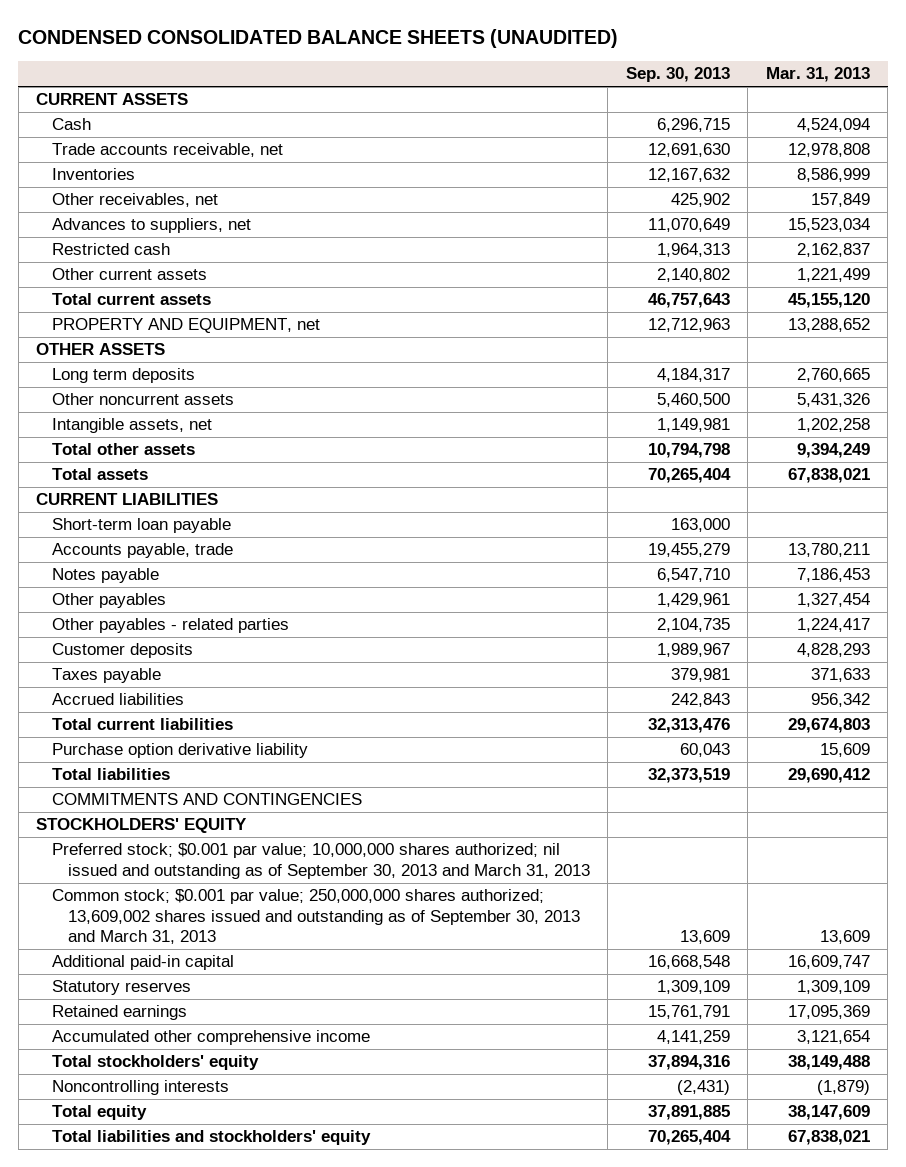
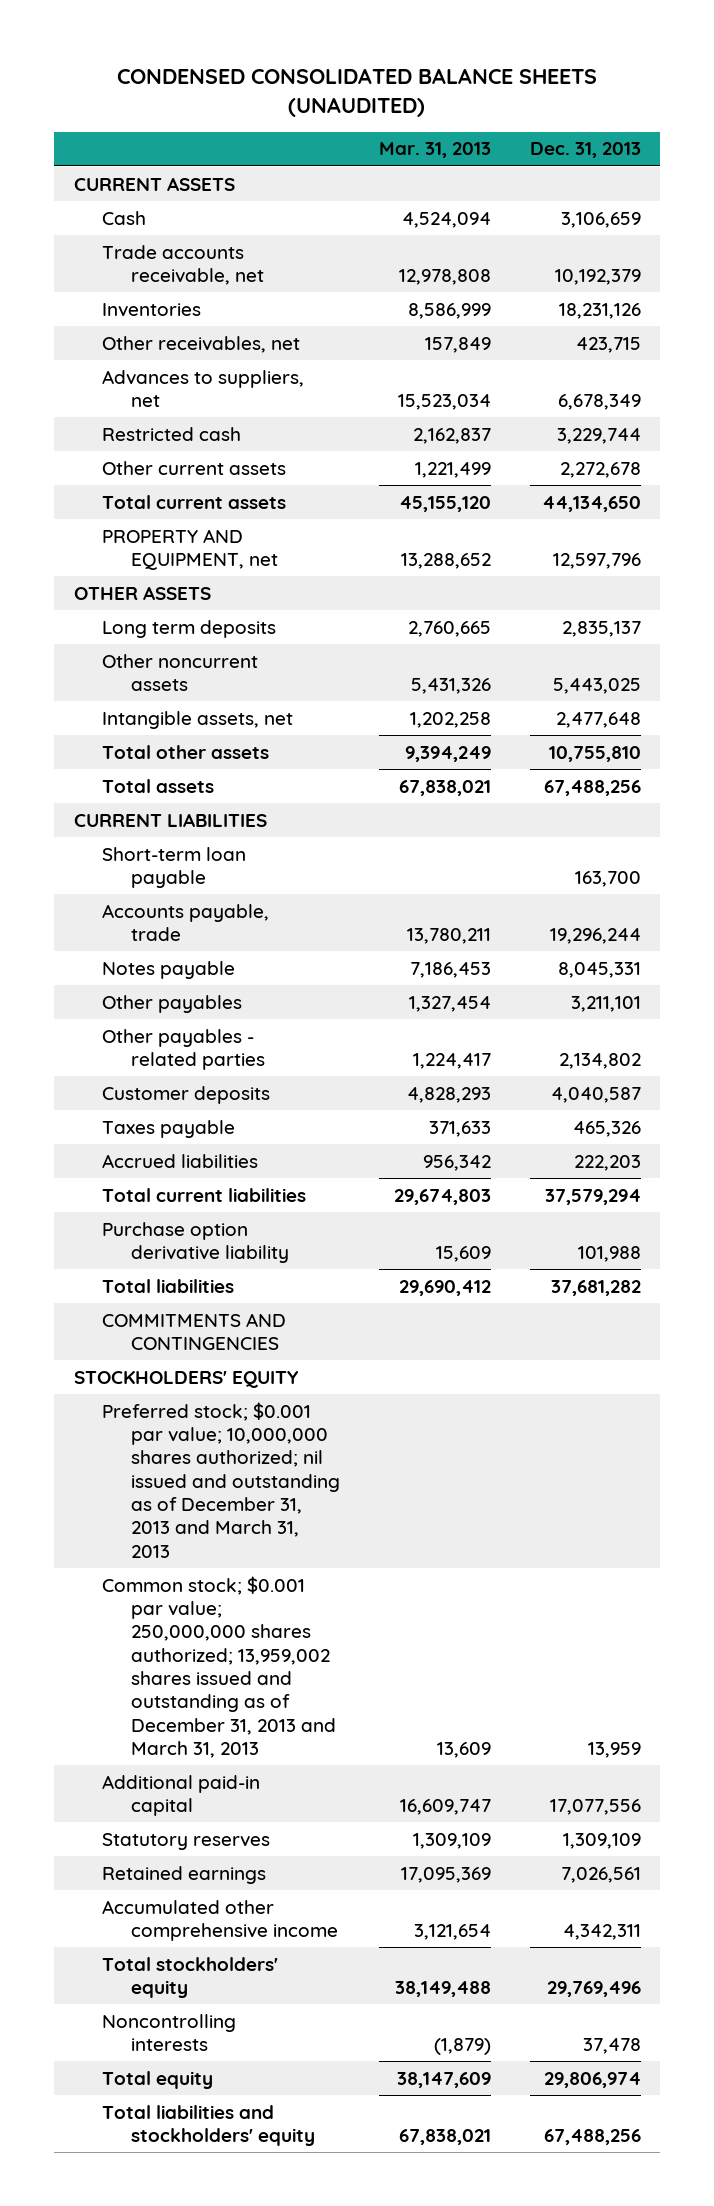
[625,67,730,83] Sep. 30, 2013 -> none
none -> [529,142,641,159] Dec. 31, 2013
[51,843,590,879] Preferred stock; $0.001 par value; 10,000,000 shares authorized; nil issued and outstanding as of September 30, 2013 and March 31, 2013 -> [102,1401,341,1558] Preferred stock; $0.001 par value; 10,000,000 shares authorized; nil issued and outstanding as of December 31, 2013 and March 31, 2013
[51,889,580,945] Common stock; $0.001 par value; 250,000,000 shares authorized; 13,609,002 shares issued and outstanding as of September 30, 2013 and March 31, 2013 -> [102,1575,337,1759] Common stock; $0.001 par value; 250,000,000 shares authorized; 13,959,002 shares issued and outstanding as of December 31, 2013 and March 31, 2013

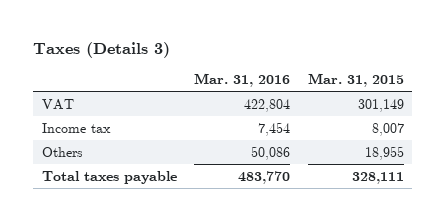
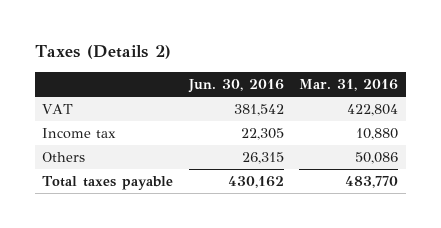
[33,42,171,59] Taxes (Details 3) -> [34,45,171,60] Taxes (Details 2)
[307,73,404,88] Mar. 31, 2015 -> none
none -> [187,79,284,94] Jun. 30, 2016
[258,121,291,136] 7,454 -> [356,128,399,141] 10,880

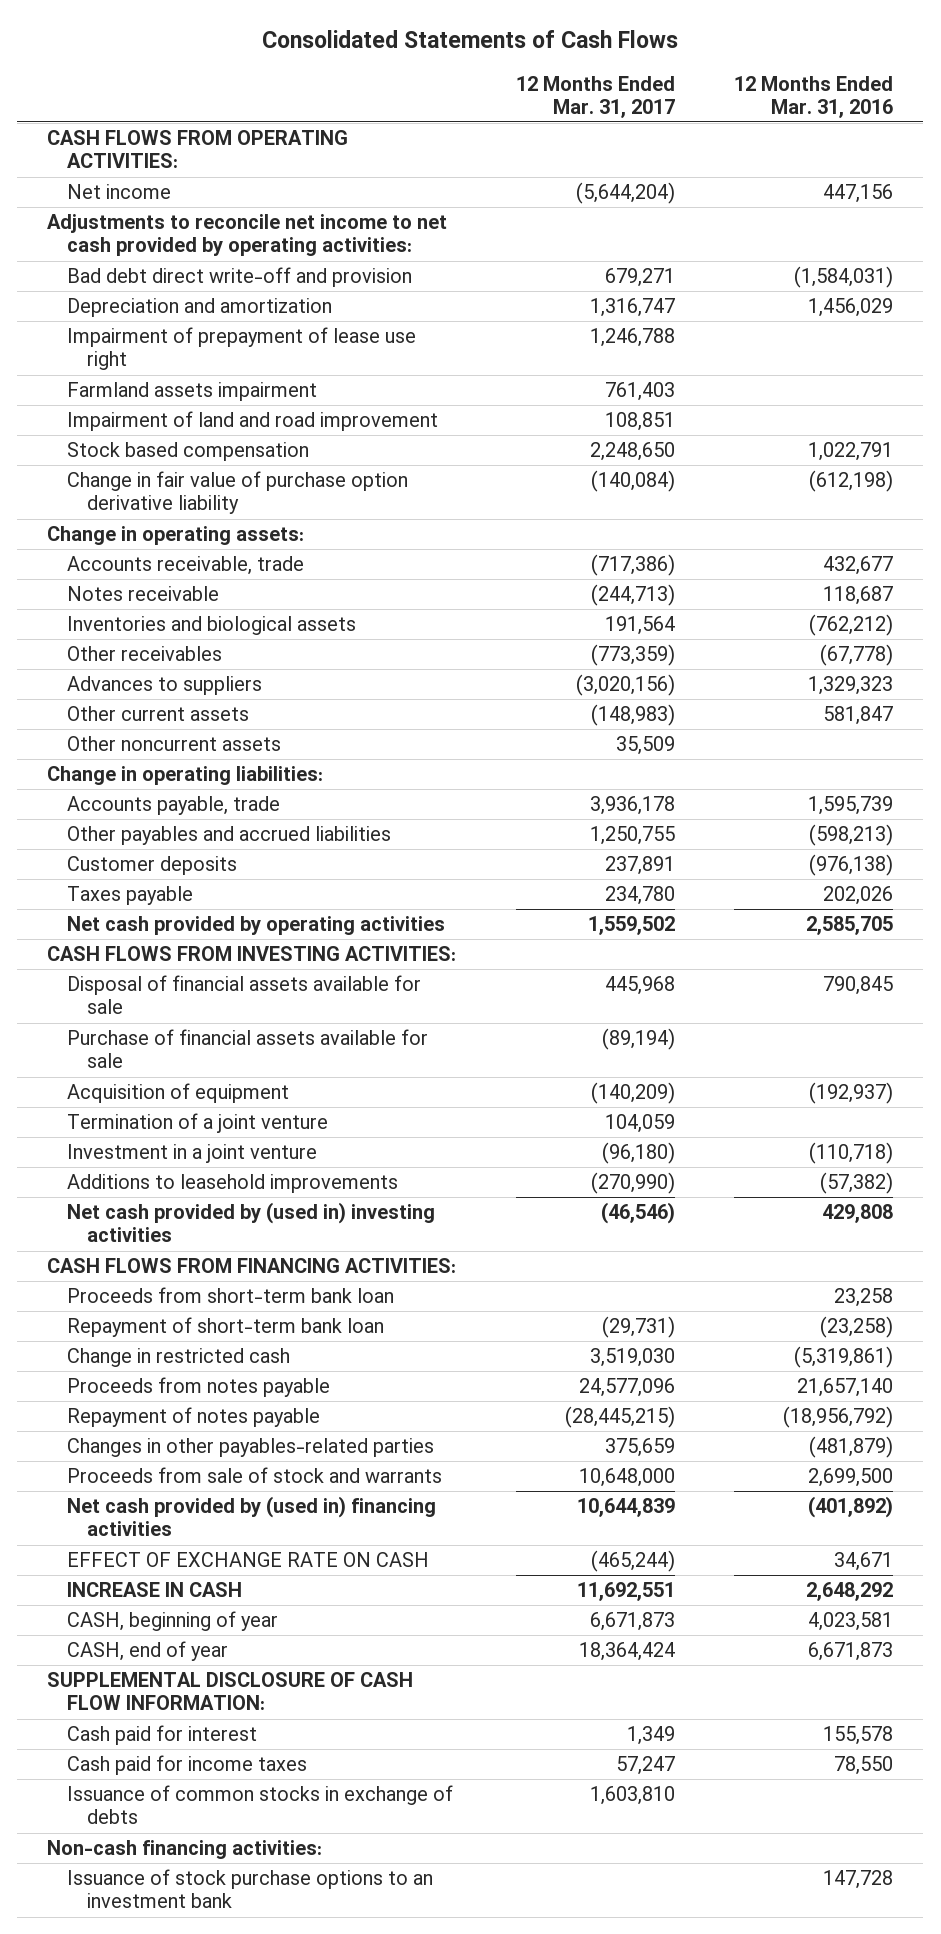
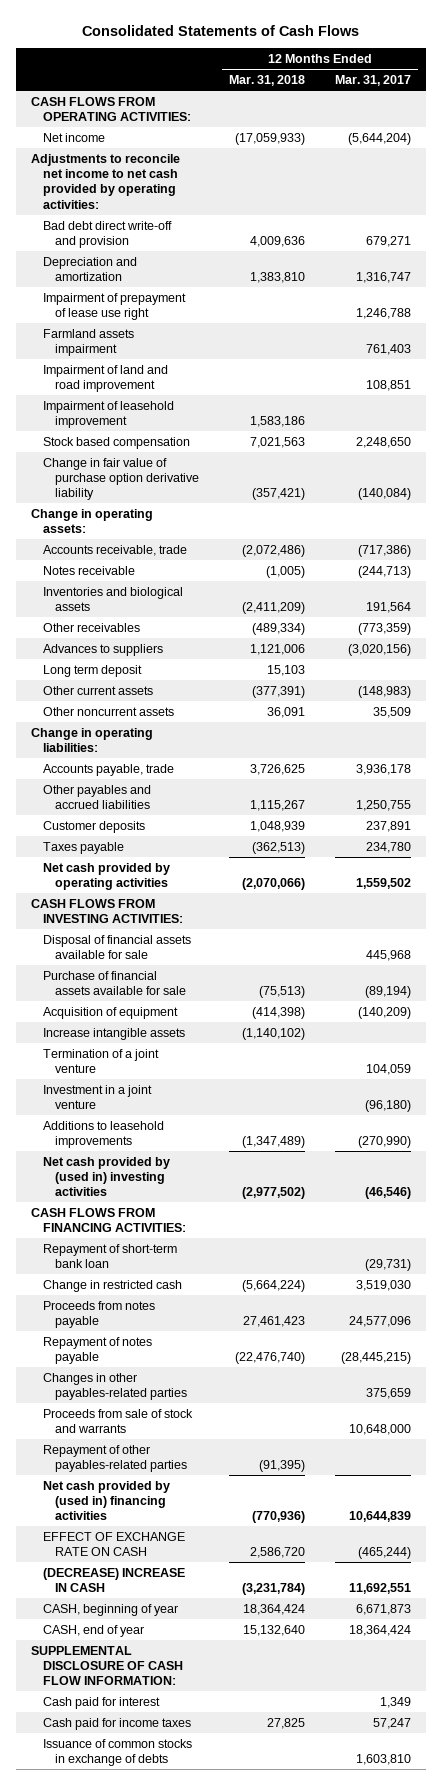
[734,75,894,118] 12 Months Ended Mar. 31, 2016 -> none
none -> [229,75,306,87] Mar. 31, 2018
none -> [43,400,175,429] Impairment of leasehold improvement
none -> [43,664,143,677] Long term deposit
none -> [43,1027,186,1040] Increase intangible assets
[67,1287,395,1304] Proceeds from short-term bank loan -> none
none -> [43,1444,188,1473] Repayment of other payables-related parties
[67,1582,243,1598] INCREASE IN CASH -> [43,1567,186,1593] (DECREASE) INCREASE IN CASH
[47,1840,323,1860] Non-cash financing activities: -> none
[67,1869,434,1909] Issuance of stock purchase options to an investment bank -> none

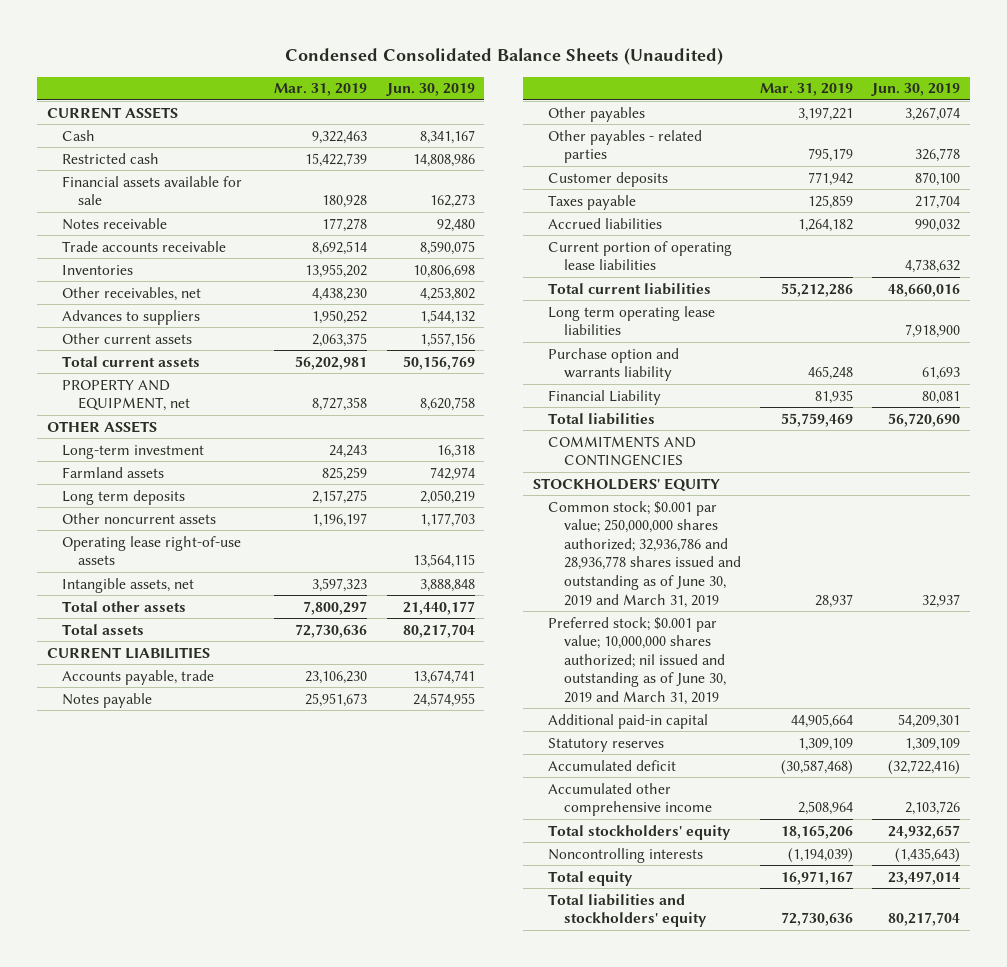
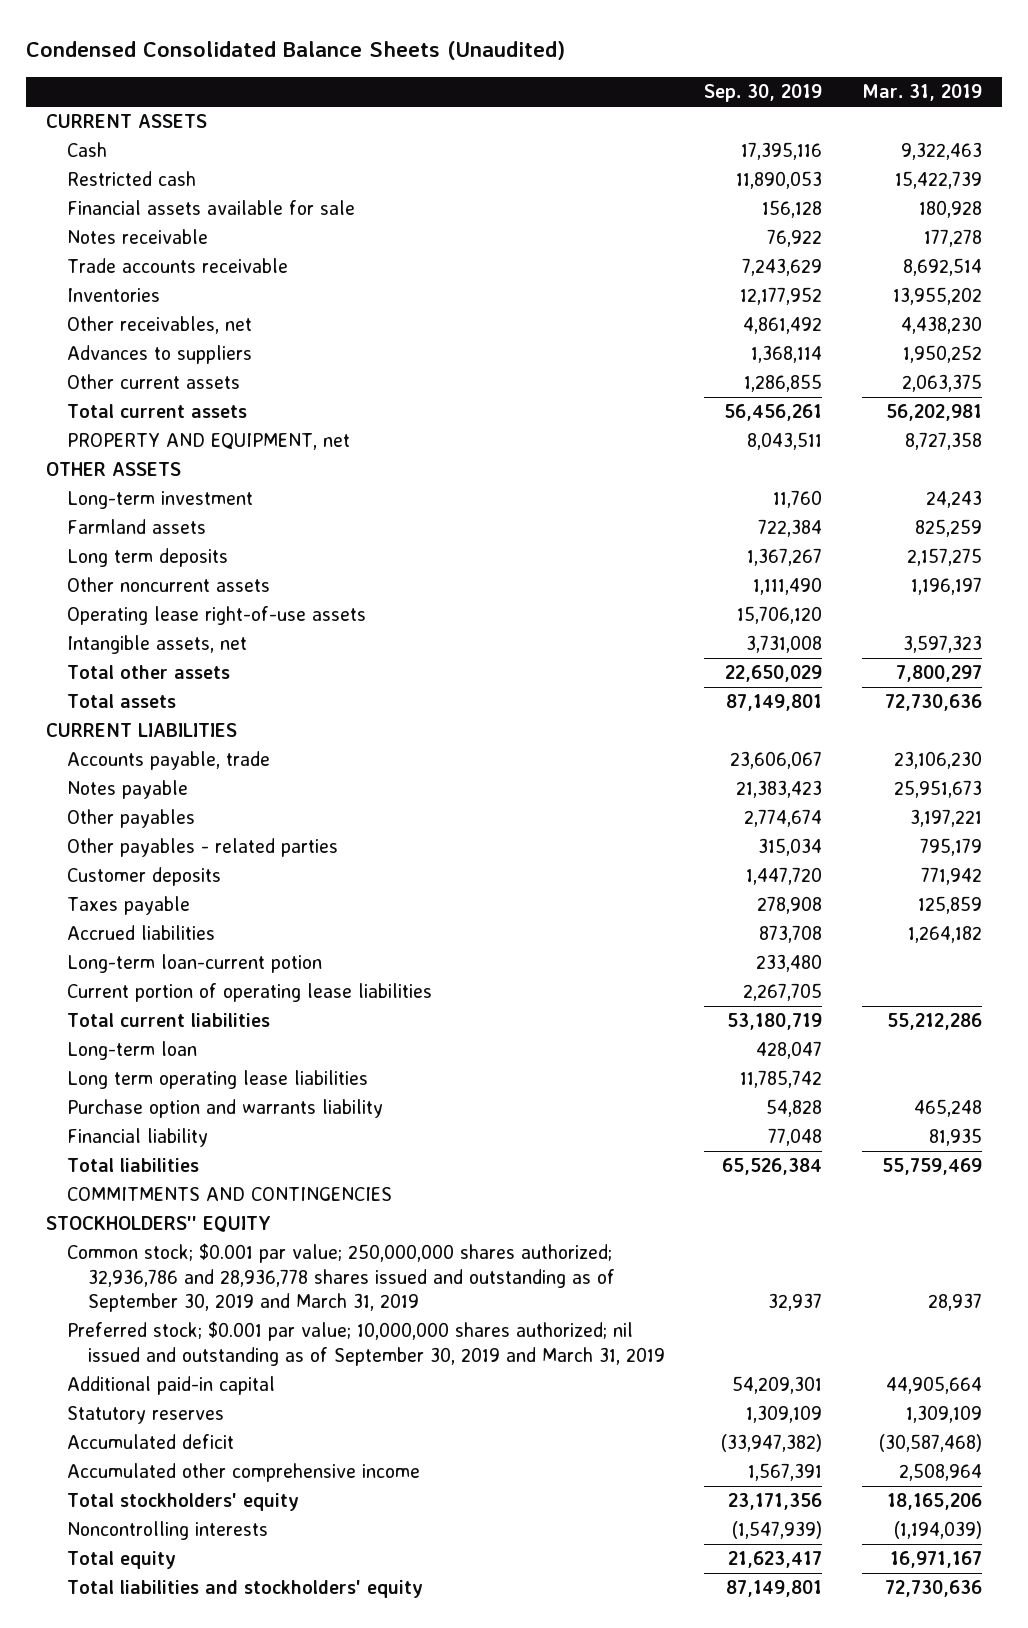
[385,83,475,97] Jun. 30, 2019 -> none
none -> [704,84,823,103] Sep. 30, 2019
none -> [66,954,322,974] Long-term loan-current potion
none -> [66,1041,197,1061] Long-term loan
[548,389,662,405] Financial Liability -> [66,1128,208,1148] Financial liability
[532,477,720,492] STOCKHOLDERS' EQUITY -> [46,1216,272,1233] STOCKHOLDERS'' EQUITY
[548,500,742,608] Common stock; $0.001 par value; 250,000,000 shares authorized; 32,936,786 and 28,936,778 shares issued and outstanding as of June 30, 2019 and March 31, 2019 -> [66,1243,615,1313] Common stock; $0.001 par value; 250,000,000 shares authorized; 32,936,786 and 28,936,778 shares issued and outstanding as of September 30, 2019 and March 31, 2019
[548,616,727,705] Preferred stock; $0.001 par value; 10,000,000 shares authorized; nil issued and outstanding as of June 30, 2019 and March 31, 2019 -> [66,1321,665,1366] Preferred stock; $0.001 par value; 10,000,000 shares authorized; nil issued and outstanding as of September 30, 2019 and March 31, 2019

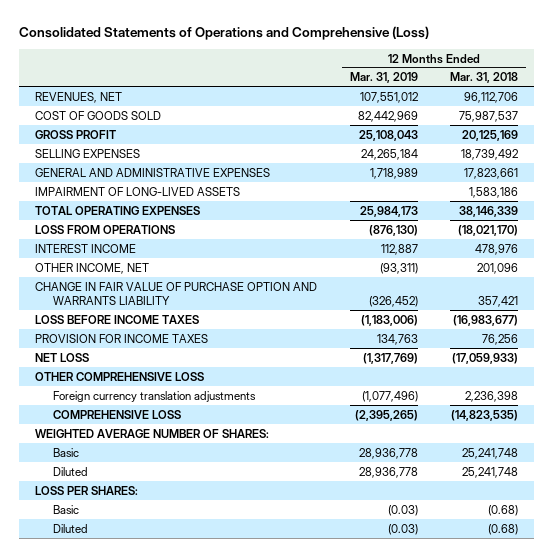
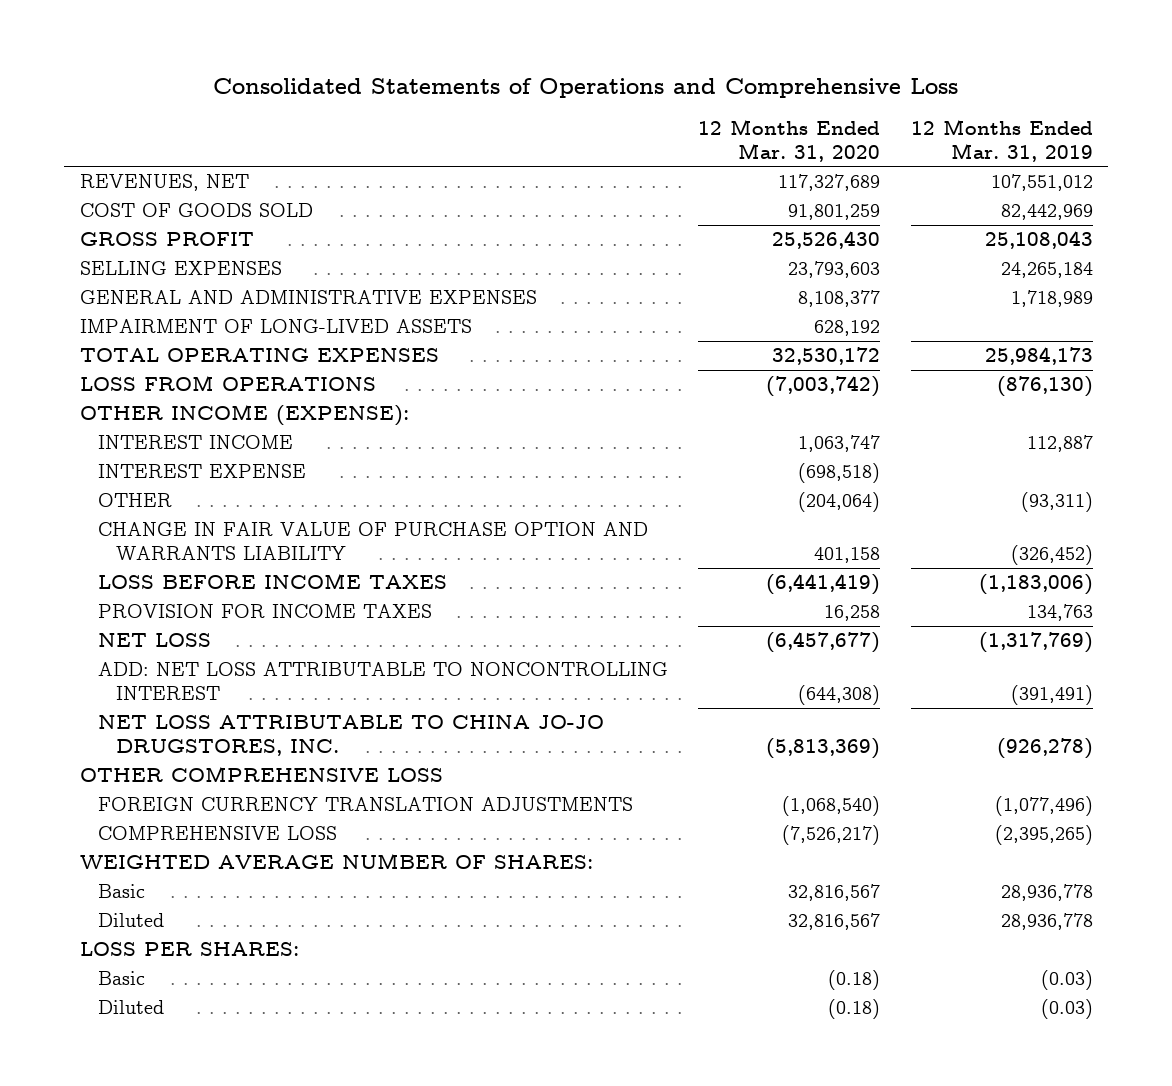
[19,26,430,41] Consolidated Statements of Operations and Comprehensive (Loss) -> [213,78,959,99] Consolidated Statements of Operations and Comprehensive Loss
[449,72,518,84] Mar. 31, 2018 -> none
none -> [698,119,881,162] 12 Months Ended Mar. 31, 2020
none -> [79,404,409,427] OTHER INCOME (EXPENSE):
none -> [97,464,306,479] INTEREST EXPENSE
[35,262,150,274] OTHER INCOME, NET -> [97,493,172,508] OTHER
none -> [97,662,668,700] ADD: NET LOSS ATTRIBUTABLE TO NONCONTROLLING INTEREST
none -> [97,715,604,756] NET LOSS ATTRIBUTABLE TO CHINA JO-JO DRUGSTORES, INC.
[52,390,256,402] Foreign currency translation adjustments -> [97,797,633,812] FOREIGN CURRENCY TRANSLATION ADJUSTMENTS

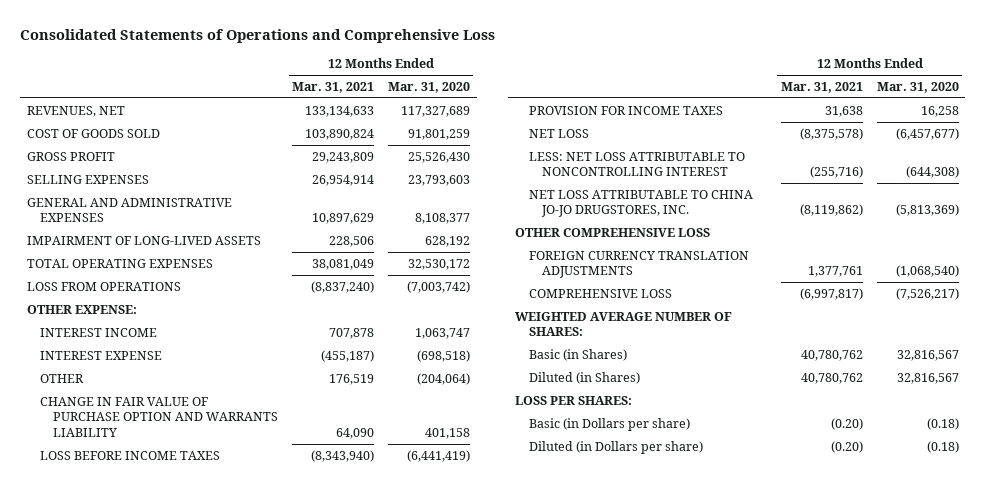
[910,119,1093,162] 12 Months Ended Mar. 31, 2019 -> none
none -> [292,82,375,94] Mar. 31, 2021
[79,404,409,427] OTHER INCOME (EXPENSE): -> [26,304,137,314] OTHER EXPENSE:
[97,662,668,700] ADD: NET LOSS ATTRIBUTABLE TO NONCONTROLLING INTEREST -> [528,151,745,177] LESS: NET LOSS ATTRIBUTABLE TO NONCONTROLLING INTEREST
[97,884,145,899] Basic -> [528,348,627,361] Basic (in Shares)
[97,913,164,928] Diluted -> [528,371,640,384] Diluted (in Shares)
[97,971,145,986] Basic -> [528,417,690,431] Basic (in Dollars per share)
[97,1000,164,1015] Diluted -> [528,440,703,454] Diluted (in Dollars per share)

